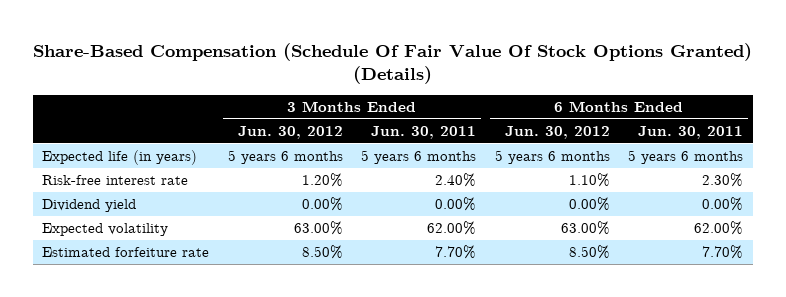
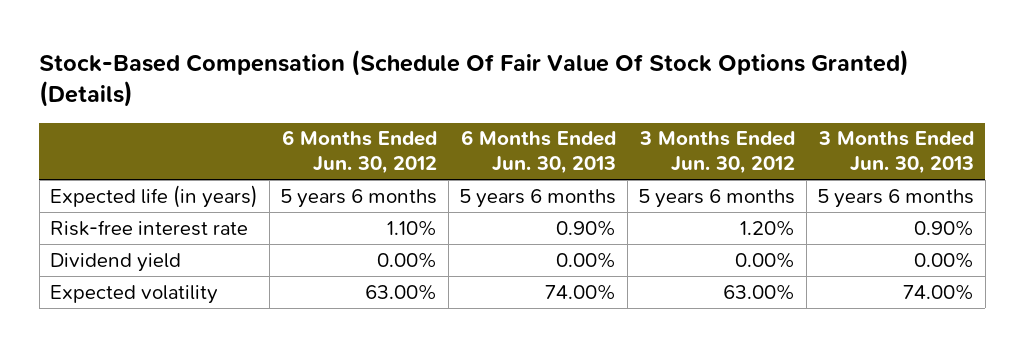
[32,42,752,85] Share-Based Compensation (Schedule Of Fair Value Of Stock Options Granted) (Details) -> [39,49,910,108] Stock-Based Compensation (Schedule Of Fair Value Of Stock Options Granted) (Details)
[371,125,477,139] Jun. 30, 2011 -> none
[638,125,744,139] Jun. 30, 2011 -> none
none -> [461,130,617,175] 6 Months Ended Jun. 30, 2013
none -> [818,131,975,175] 3 Months Ended Jun. 30, 2013
[42,247,210,258] Estimated forfeiture rate -> none

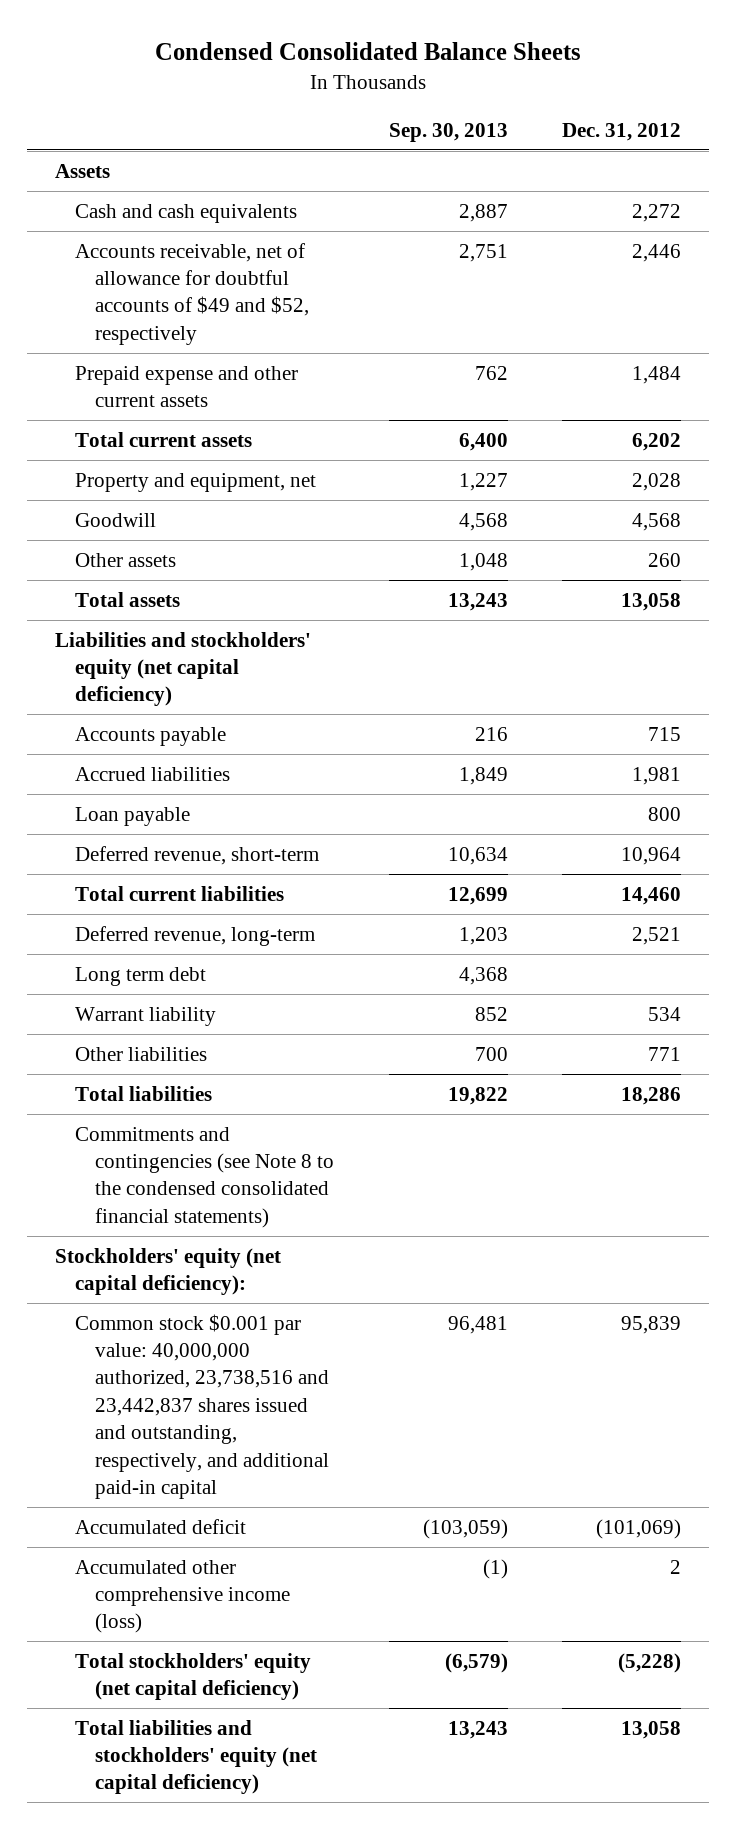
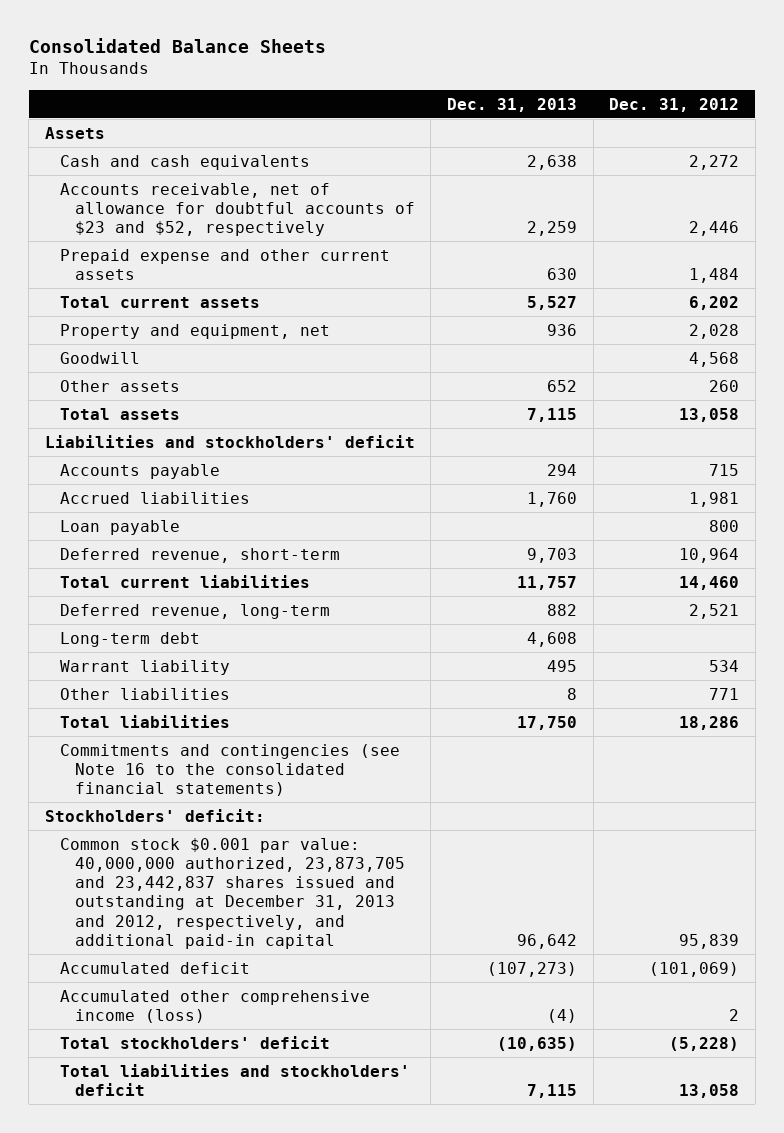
[155,42,582,61] Condensed Consolidated Balance Sheets -> [28,38,326,54] Consolidated Balance Sheets
[388,122,508,142] Sep. 30, 2013 -> none
none -> [446,97,577,112] Dec. 31, 2013
[74,242,310,345] Accounts receivable, net of allowance for doubtful accounts of $49 and $52, respectively -> [59,182,415,237] Accounts receivable, net of allowance for doubtful accounts of $23 and $52, respectively
[54,631,311,707] Liabilities and stockholders' equity (net capital deficiency) -> [44,434,415,448] Liabilities and stockholders' deficit
[74,966,206,986] Long term debt -> [59,631,200,647] Long-term debt
[74,1126,335,1228] Commitments and contingencies (see Note 8 to the condensed consolidated financial statements) -> [59,743,400,797] Commitments and contingencies (see Note 16 to the consolidated financial statements)
[54,1247,281,1296] Stockholders' equity (net capital deficiency): -> [44,808,265,822] Stockholders' deficit:
[74,1313,330,1499] Common stock $0.001 par value: 40,000,000 authorized, 23,738,516 and 23,442,837 shares issued and outstanding, respectively, and additional paid-in capital -> [59,837,405,950] Common stock $0.001 par value: 40,000,000 authorized, 23,873,705 and 23,442,837 shares issued and outstanding at December 31, 2013 and 2012, respectively, and additional paid-in capital
[74,1652,311,1701] Total stockholders' equity (net capital deficiency) -> [59,1035,330,1049] Total stockholders' deficit
[74,1719,318,1795] Total liabilities and stockholders' equity (net capital deficiency) -> [59,1063,410,1096] Total liabilities and stockholders' deficit

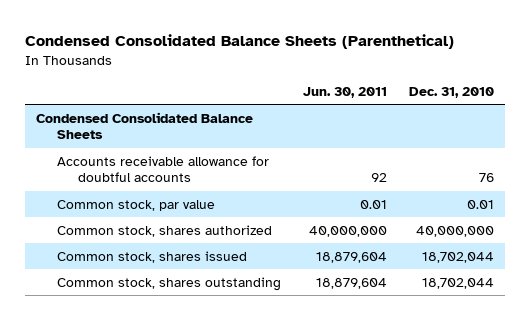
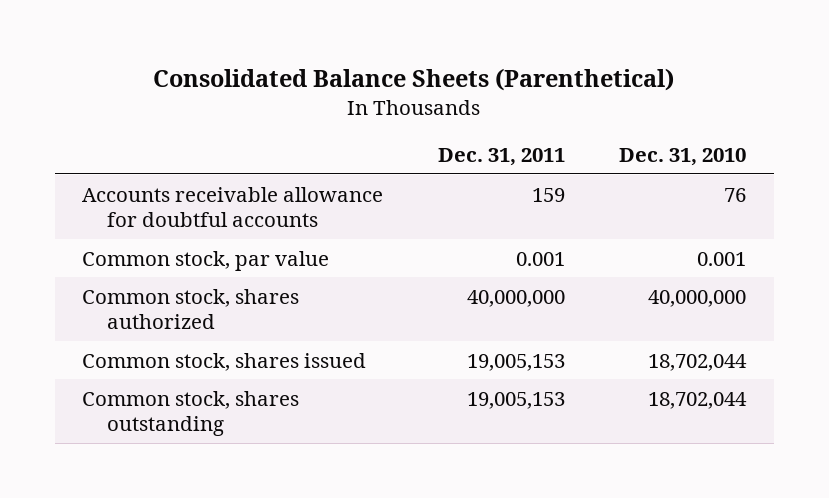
[24,34,454,50] Condensed Consolidated Balance Sheets (Parenthetical) -> [153,67,675,91] Consolidated Balance Sheets (Parenthetical)
[302,87,387,99] Jun. 30, 2011 -> none
none -> [437,147,565,166] Dec. 31, 2011
[35,111,253,140] Condensed Consolidated Balance Sheets -> none
[466,199,494,209] 0.01 -> [697,251,747,266] 0.001

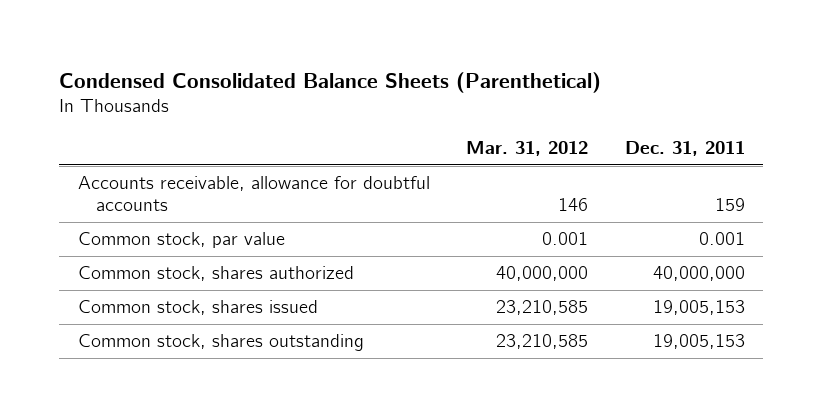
[153,67,675,91] Consolidated Balance Sheets (Parenthetical) -> [59,71,602,93] Condensed Consolidated Balance Sheets (Parenthetical)
[619,147,747,166] Dec. 31, 2010 -> none
none -> [466,140,589,156] Mar. 31, 2012
[82,186,384,228] Accounts receivable allowance for doubtful accounts -> [77,176,430,211] Accounts receivable, allowance for doubtful accounts

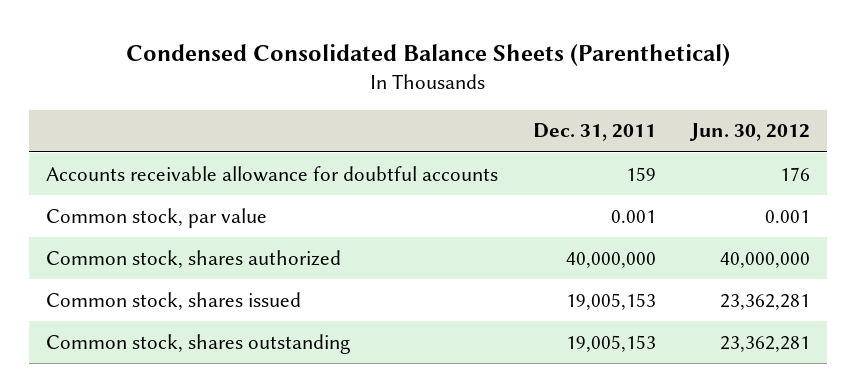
[466,140,589,156] Mar. 31, 2012 -> none
none -> [688,123,810,142] Jun. 30, 2012
[77,176,430,211] Accounts receivable, allowance for doubtful accounts -> [46,165,499,182] Accounts receivable allowance for doubtful accounts

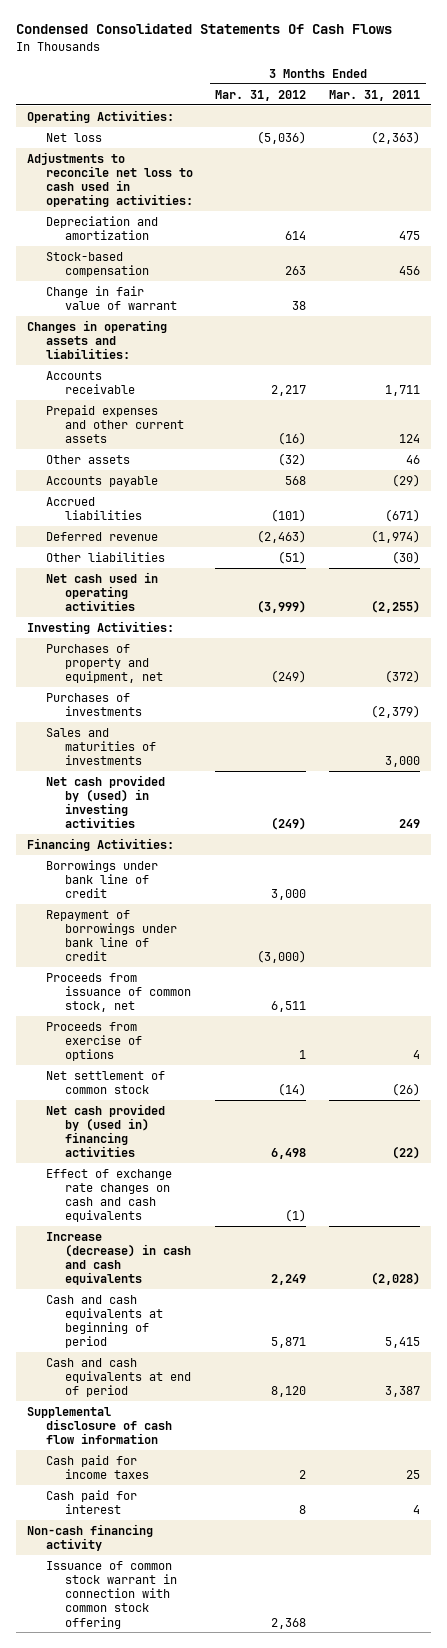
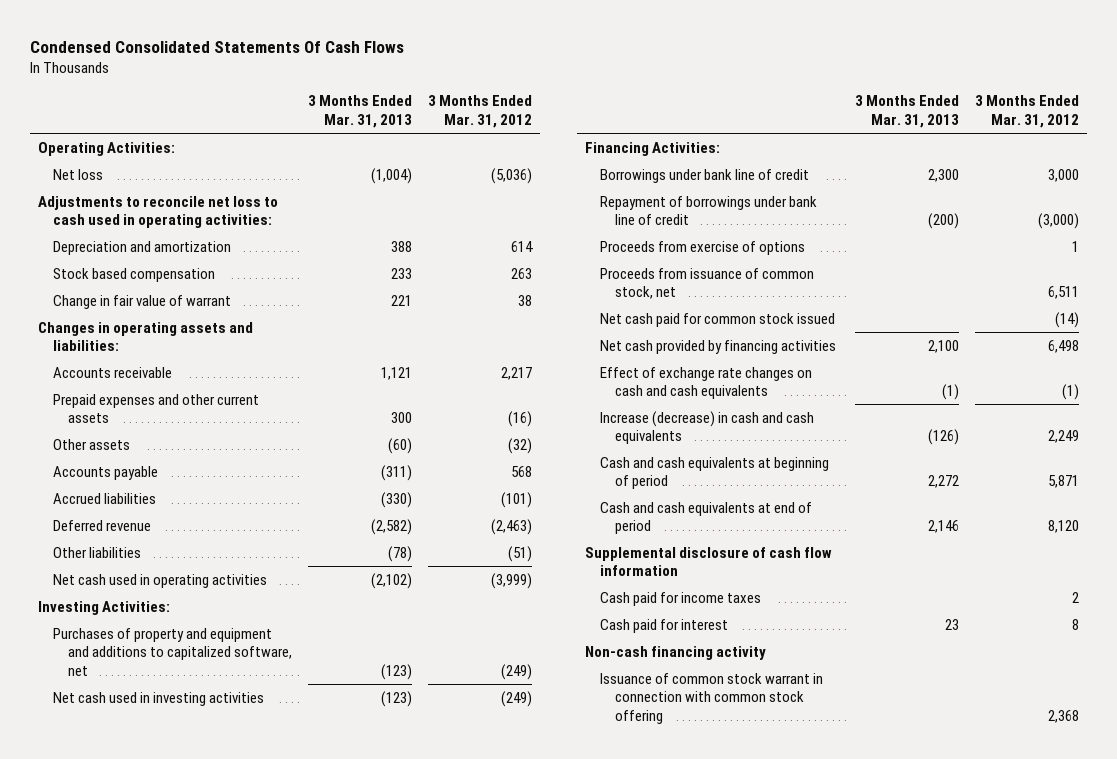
[328,89,420,101] Mar. 31, 2011 -> none
none -> [307,95,412,129] 3 Months Ended Mar. 31, 2013
[45,251,150,278] Stock-based compensation -> [52,267,215,282] Stock based compensation
[45,692,143,717] Purchases of investments -> none
[45,727,157,766] Sales and maturities of investments -> none
[45,643,164,684] Purchases of property and equipment, net -> [52,627,292,677] Purchases of property and equipment and additions to capitalized software, net
[45,774,165,829] Net cash provided by (used) in investing activities -> [52,691,264,706] Net cash used in investing activities
[45,1070,165,1095] Net settlement of common stock -> none
[45,972,192,1013] Proceeds from issuance of common stock, net -> [599,267,814,300] Proceeds from issuance of common stock, net
none -> [599,312,835,327] Net cash paid for common stock issued
[45,1103,165,1158] Net cash provided by (used in) financing activities -> [599,339,836,354] Net cash provided by financing activities

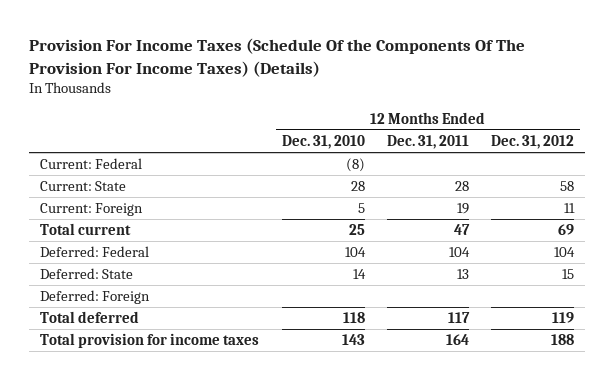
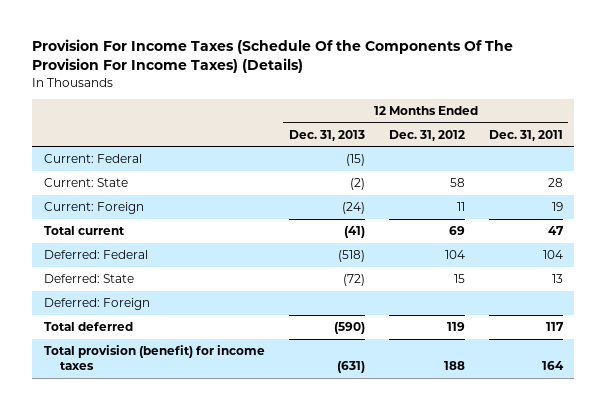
[281,134,365,149] Dec. 31, 2010 -> none
none -> [288,129,365,141] Dec. 31, 2013
[40,333,260,349] Total provision for income taxes -> [44,345,266,371] Total provision (benefit) for income taxes

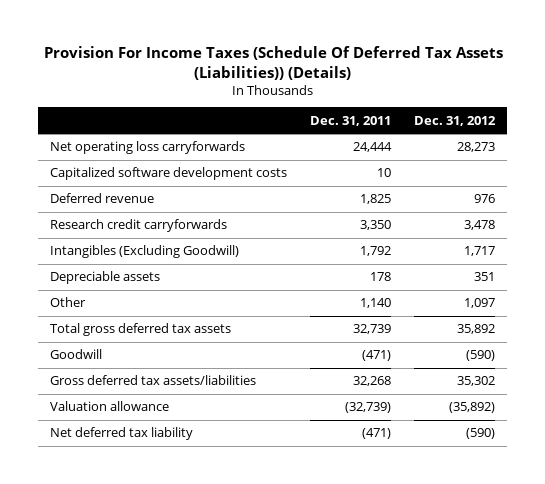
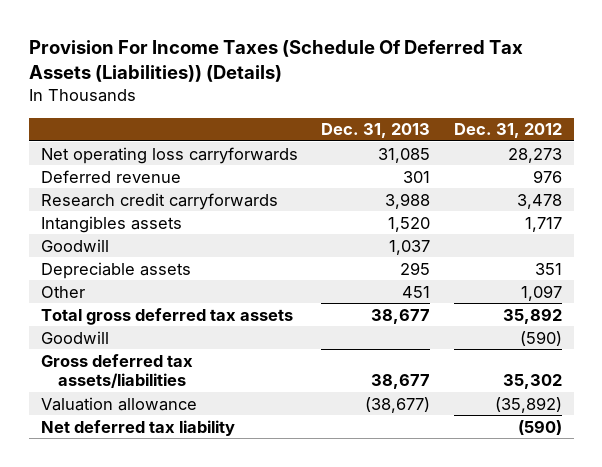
[310,115,392,126] Dec. 31, 2011 -> none
none -> [321,123,431,139] Dec. 31, 2013
[49,167,287,181] Capitalized software development costs -> none
[49,245,239,259] Intangibles (Excluding Goodwill) -> [40,215,182,233] Intangibles assets
none -> [40,238,109,252] Goodwill

